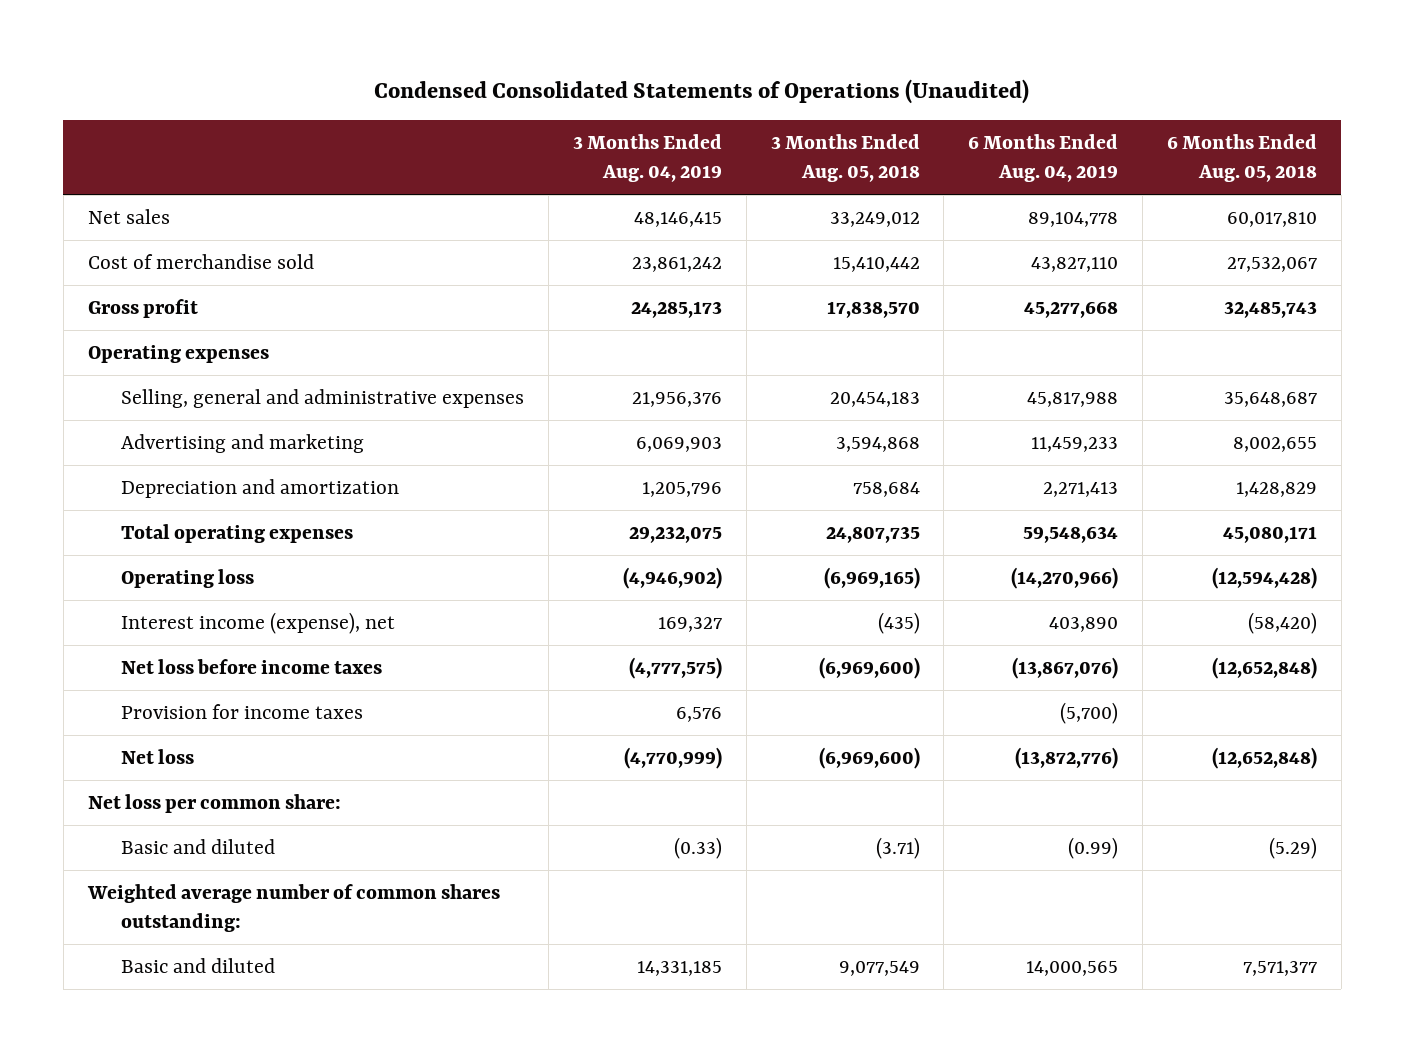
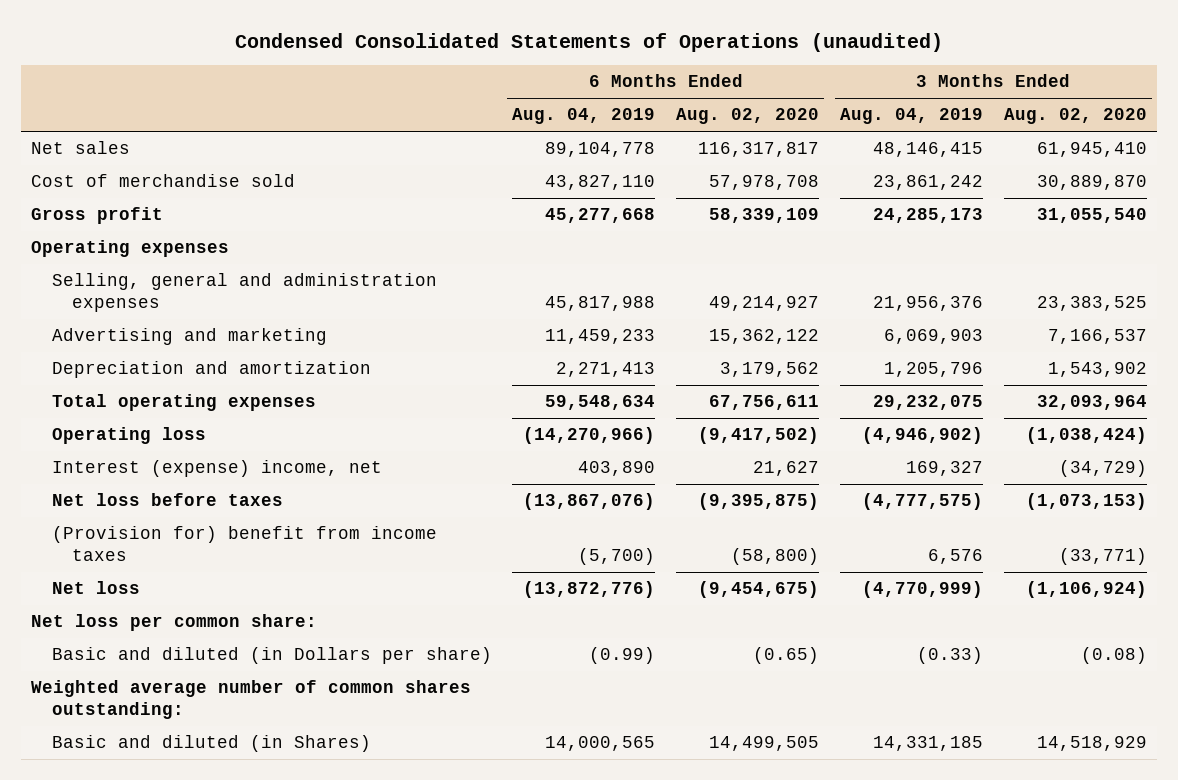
[374,79,1030,105] Condensed Consolidated Statements of Operations (Unaudited) -> [234,32,943,52] Condensed Consolidated Statements of Operations (unaudited)
[770,134,920,183] 3 Months Ended Aug. 05, 2018 -> none
[1167,134,1318,183] 6 Months Ended Aug. 05, 2018 -> none
none -> [676,108,820,125] Aug. 02, 2020
none -> [1003,108,1147,125] Aug. 02, 2020
[121,388,525,408] Selling, general and administrative expenses -> [51,273,437,312] Selling, general and administration expenses
[121,611,396,634] Interest income (expense), net -> [51,460,382,478] Interest (expense) income, net
[121,658,383,674] Net loss before income taxes -> [51,493,283,507] Net loss before taxes
[121,703,364,719] Provision for income taxes -> [51,526,437,561] (Provision for) benefit from income taxes
[121,838,276,854] Basic and diluted -> [51,647,492,665] Basic and diluted (in Dollars per share)
[121,957,276,973] Basic and diluted -> [51,735,371,753] Basic and diluted (in Shares)

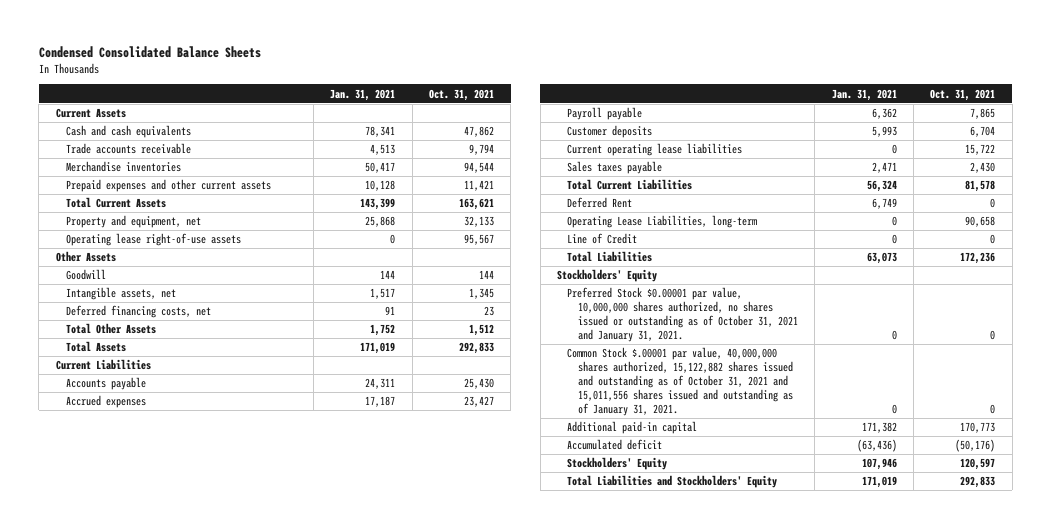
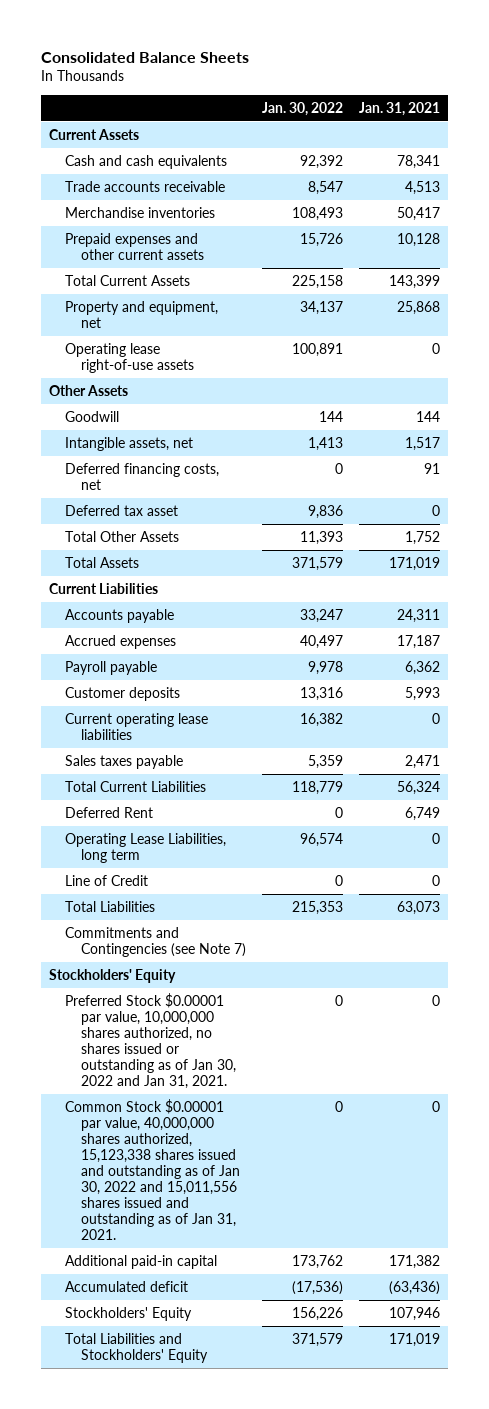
[38,45,261,58] Condensed Consolidated Balance Sheets -> [41,51,250,63] Consolidated Balance Sheets
[429,88,495,101] Oct. 31, 2021 -> none
none -> [262,102,344,117] Jan. 30, 2022
none -> [65,504,179,516] Deferred tax asset
[567,215,758,229] Operating Lease Liabilities, long-term -> [65,832,227,863] Operating Lease Liabilities, long term
none -> [65,926,247,957] Commitments and Contingencies (see Note 7)
[567,287,799,342] Preferred Stock $0.00001 par value, 10,000,000 shares authorized, no shares issued or outstanding as of October 31, 2021 and January 31, 2021. -> [65,992,237,1089] Preferred Stock $0.00001 par value, 10,000,000 shares authorized, no shares issued or outstanding as of Jan 30, 2022 and Jan 31, 2021.
[567,347,794,416] Common Stock $.00001 par value, 40,000,000 shares authorized, 15,122,882 shares issued and outstanding as of October 31, 2021 and 15,011,556 shares issued and outstanding as of January 31, 2021. -> [65,1098,241,1240] Common Stock $0.00001 par value, 40,000,000 shares authorized, 15,123,338 shares issued and outstanding as of Jan 30, 2022 and 15,011,556 shares issued and outstanding as of Jan 31, 2021.

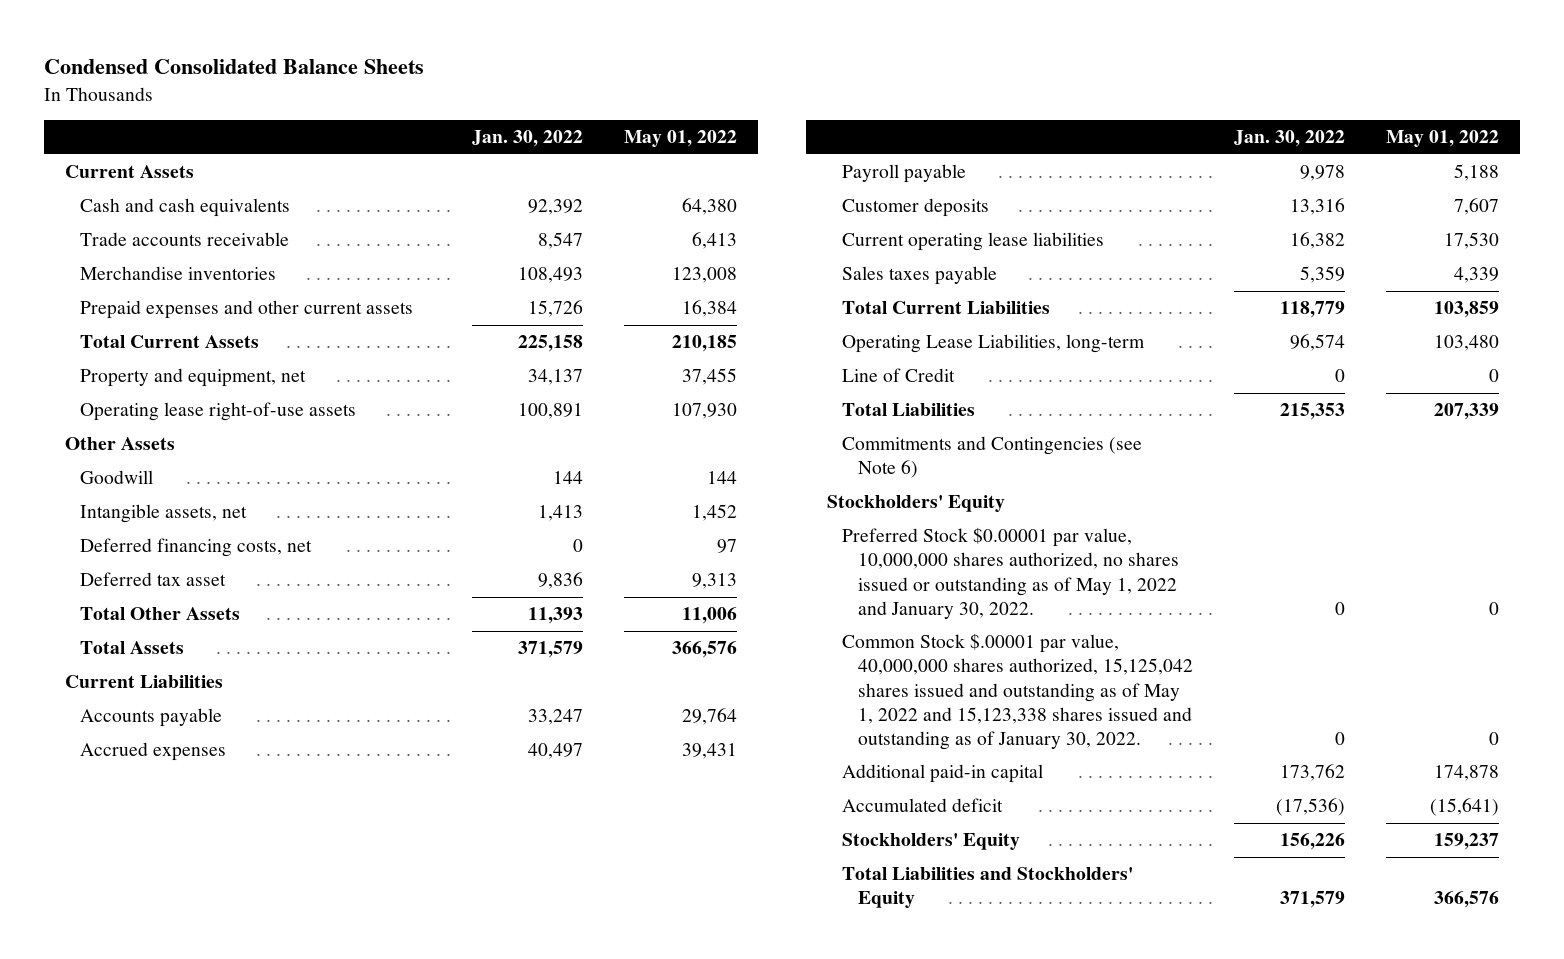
[41,51,250,63] Consolidated Balance Sheets -> [44,59,425,75] Condensed Consolidated Balance Sheets
[358,102,440,117] Jan. 31, 2021 -> none
none -> [624,130,738,148] May 01, 2022
[65,806,154,818] Deferred Rent -> none
[65,832,227,863] Operating Lease Liabilities, long term -> [842,334,1146,354] Operating Lease Liabilities, long-term
[65,926,247,957] Commitments and Contingencies (see Note 7) -> [842,436,1143,479] Commitments and Contingencies (see Note 6)
[65,992,237,1089] Preferred Stock $0.00001 par value, 10,000,000 shares authorized, no shares issued or outstanding as of Jan 30, 2022 and Jan 31, 2021. -> [842,527,1179,619] Preferred Stock $0.00001 par value, 10,000,000 shares authorized, no shares issued or outstanding as of May 1, 2022 and January 30, 2022.
[65,1098,241,1240] Common Stock $0.00001 par value, 40,000,000 shares authorized, 15,123,338 shares issued and outstanding as of Jan 30, 2022 and 15,011,556 shares issued and outstanding as of Jan 31, 2021. -> [842,633,1193,750] Common Stock $.00001 par value, 40,000,000 shares authorized, 15,125,042 shares issued and outstanding as of May 1, 2022 and 15,123,338 shares issued and outstanding as of January 30, 2022.

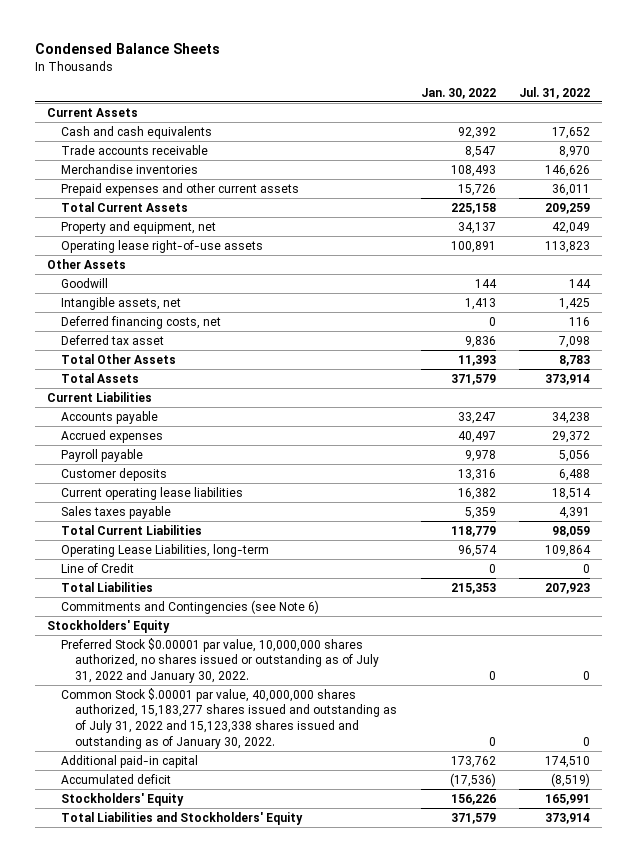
[44,59,425,75] Condensed Consolidated Balance Sheets -> [35,43,221,55] Condensed Balance Sheets
[624,130,738,148] May 01, 2022 -> none
none -> [519,86,591,99] Jul. 31, 2022
[842,527,1179,619] Preferred Stock $0.00001 par value, 10,000,000 shares authorized, no shares issued or outstanding as of May 1, 2022 and January 30, 2022. -> [60,637,379,683] Preferred Stock $0.00001 par value, 10,000,000 shares authorized, no shares issued or outstanding as of July 31, 2022 and January 30, 2022.
[842,633,1193,750] Common Stock $.00001 par value, 40,000,000 shares authorized, 15,125,042 shares issued and outstanding as of May 1, 2022 and 15,123,338 shares issued and outstanding as of January 30, 2022. -> [60,687,397,749] Common Stock $.00001 par value, 40,000,000 shares authorized, 15,183,277 shares issued and outstanding as of July 31, 2022 and 15,123,338 shares issued and outstanding as of January 30, 2022.

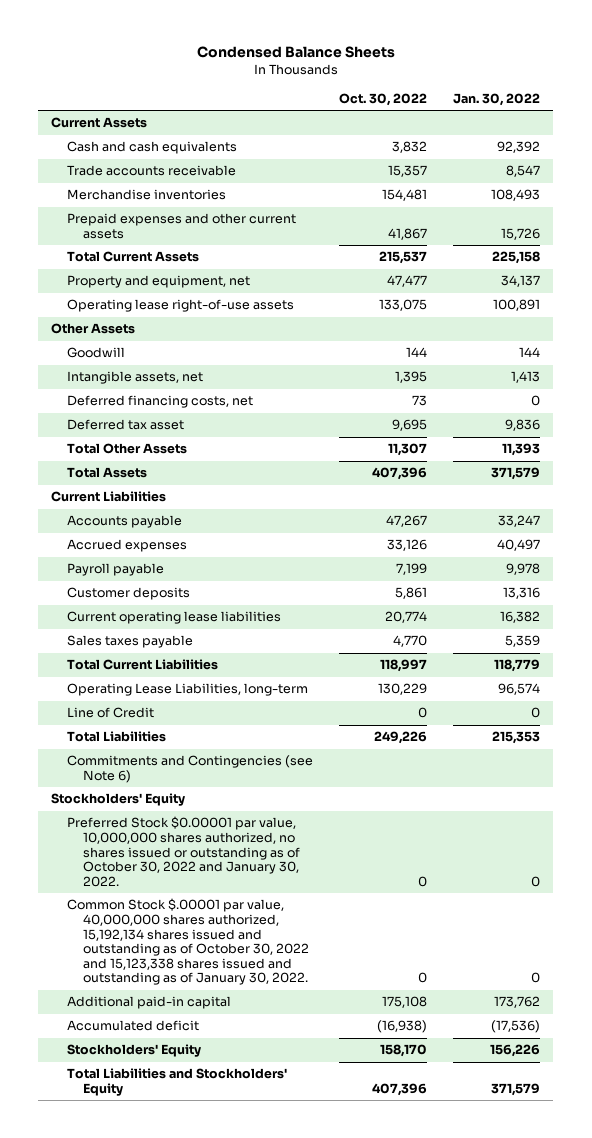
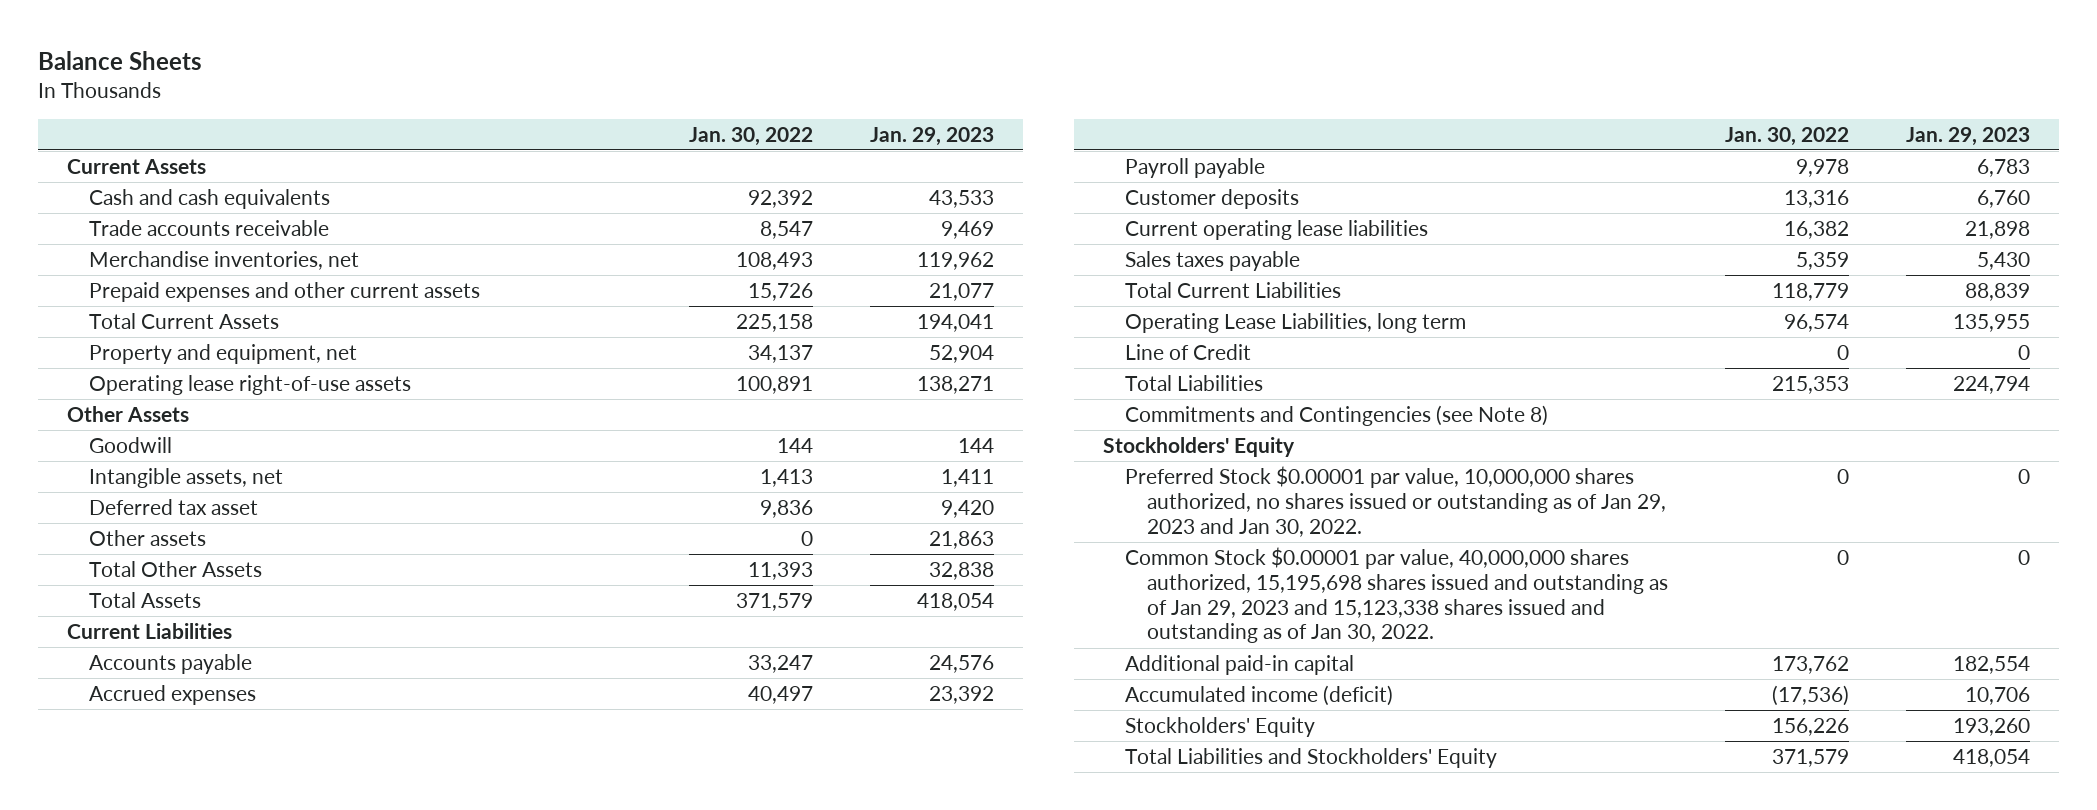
[196,46,395,59] Condensed Balance Sheets -> [38,51,203,71] Balance Sheets
[339,92,428,106] Oct. 30, 2022 -> none
none -> [870,126,995,146] Jan. 29, 2023
[67,189,227,201] Merchandise inventories -> [88,250,359,270] Merchandise inventories, net
[67,395,254,409] Deferred financing costs, net -> none
none -> [88,529,206,546] Other assets
[67,683,309,697] Operating Lease Liabilities, long-term -> [1124,312,1466,333] Operating Lease Liabilities, long term
[67,755,314,784] Commitments and Contingencies (see Note 6) -> [1124,404,1548,426] Commitments and Contingencies (see Note 8)
[67,816,301,887] Preferred Stock $0.00001 par value, 10,000,000 shares authorized, no shares issued or outstanding as of October 30, 2022 and January 30, 2022. -> [1124,465,1666,537] Preferred Stock $0.00001 par value, 10,000,000 shares authorized, no shares issued or outstanding as of Jan 29, 2023 and Jan 30, 2022.
[67,898,310,986] Common Stock $.00001 par value, 40,000,000 shares authorized, 15,192,134 shares issued and outstanding as of October 30, 2022 and 15,123,338 shares issued and outstanding as of January 30, 2022. -> [1124,546,1668,644] Common Stock $0.00001 par value, 40,000,000 shares authorized, 15,195,698 shares issued and outstanding as of Jan 29, 2023 and 15,123,338 shares issued and outstanding as of Jan 30, 2022.
[67,1020,200,1032] Accumulated deficit -> [1124,684,1393,706] Accumulated income (deficit)

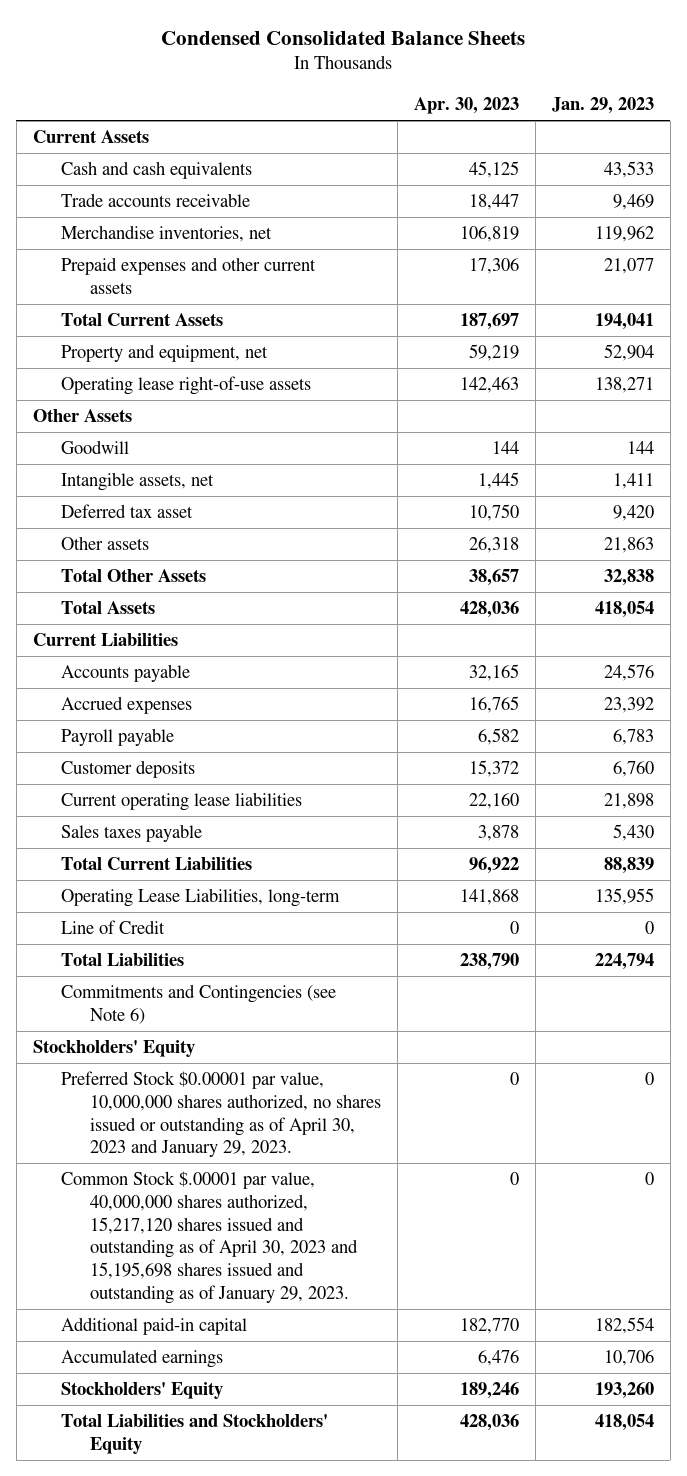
[38,51,203,71] Balance Sheets -> [161,30,526,45] Condensed Consolidated Balance Sheets
[689,126,814,146] Jan. 30, 2022 -> none
none -> [413,96,519,114] Apr. 30, 2023
[1124,312,1466,333] Operating Lease Liabilities, long term -> [61,888,341,908] Operating Lease Liabilities, long-term
[1124,404,1548,426] Commitments and Contingencies (see Note 8) -> [61,984,337,1024] Commitments and Contingencies (see Note 6)
[1124,465,1666,537] Preferred Stock $0.00001 par value, 10,000,000 shares authorized, no shares issued or outstanding as of Jan 29, 2023 and Jan 30, 2022. -> [61,1071,381,1158] Preferred Stock $0.00001 par value, 10,000,000 shares authorized, no shares issued or outstanding as of April 30, 2023 and January 29, 2023.
[1124,546,1668,644] Common Stock $0.00001 par value, 40,000,000 shares authorized, 15,195,698 shares issued and outstanding as of Jan 29, 2023 and 15,123,338 shares issued and outstanding as of Jan 30, 2022. -> [61,1171,358,1304] Common Stock $.00001 par value, 40,000,000 shares authorized, 15,217,120 shares issued and outstanding as of April 30, 2023 and 15,195,698 shares issued and outstanding as of January 29, 2023.
[1124,684,1393,706] Accumulated income (deficit) -> [61,1349,224,1369] Accumulated earnings

